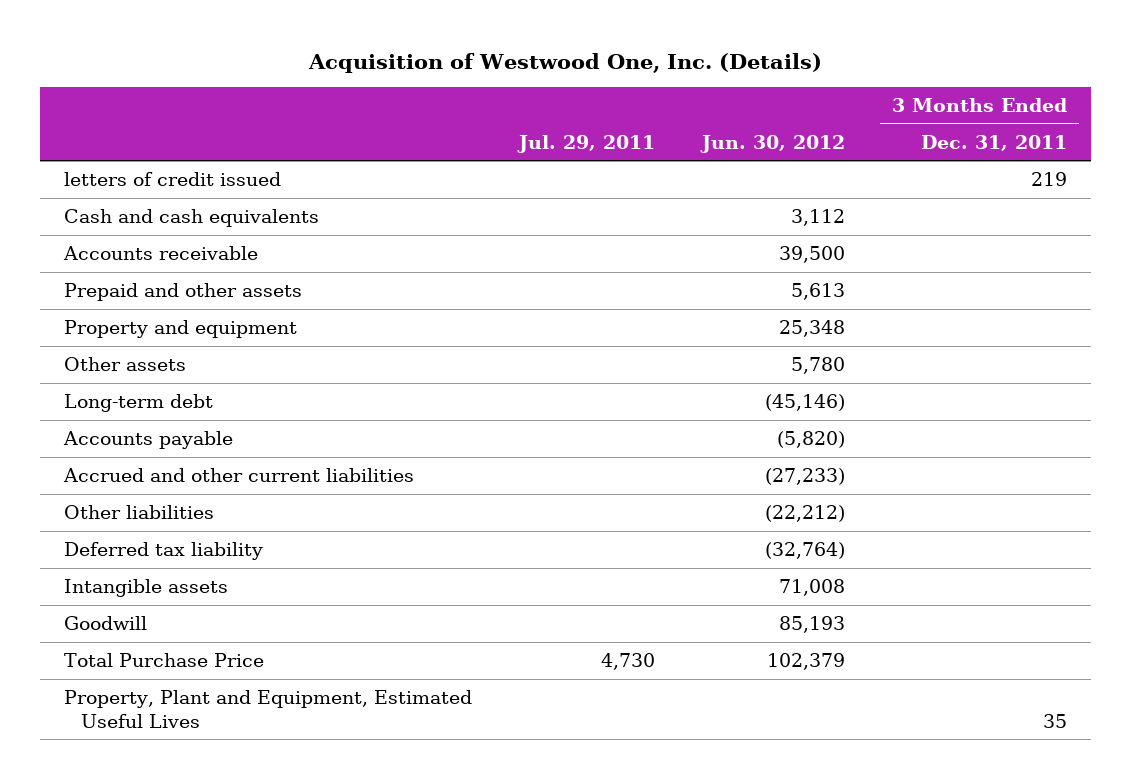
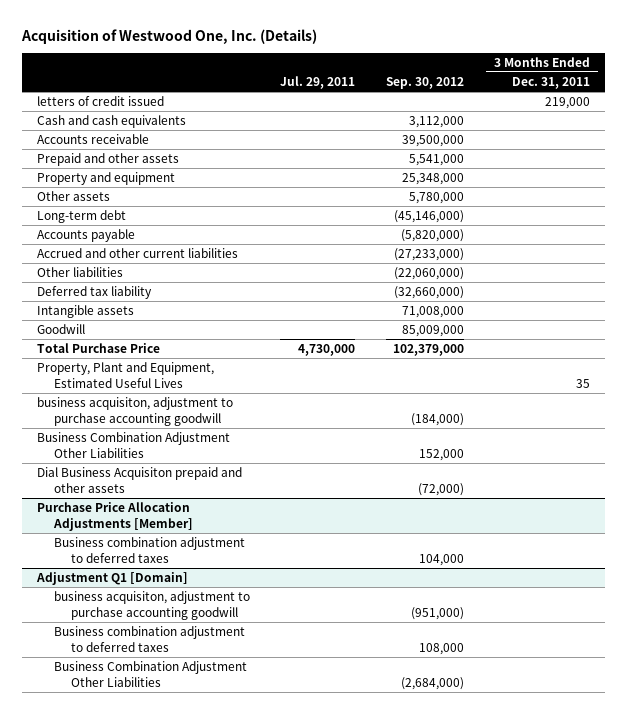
[699,134,845,153] Jun. 30, 2012 -> none
none -> [385,76,464,89] Sep. 30, 2012
[1031,171,1068,186] 219 -> [544,96,590,109] 219,000
[600,652,655,670] 4,730 -> [298,343,356,356] 4,730,000
none -> [37,396,234,426] business acquisiton, adjustment to purchase accounting goodwill
none -> [37,431,231,458] Business Combination Adjustment Other Liabilities
none -> [37,466,243,493] Dial Business Acquisiton prepaid and other assets
none -> [37,501,194,531] Purchase Price Allocation Adjustments [Member]
none -> [54,536,246,563] Business combination adjustment to deferred taxes
none -> [36,571,189,585] Adjustment Q1 [Domain]
none -> [54,590,251,620] business acquisiton, adjustment to purchase accounting goodwill
none -> [54,625,246,652] Business combination adjustment to deferred taxes
none -> [54,660,248,687] Business Combination Adjustment Other Liabilities

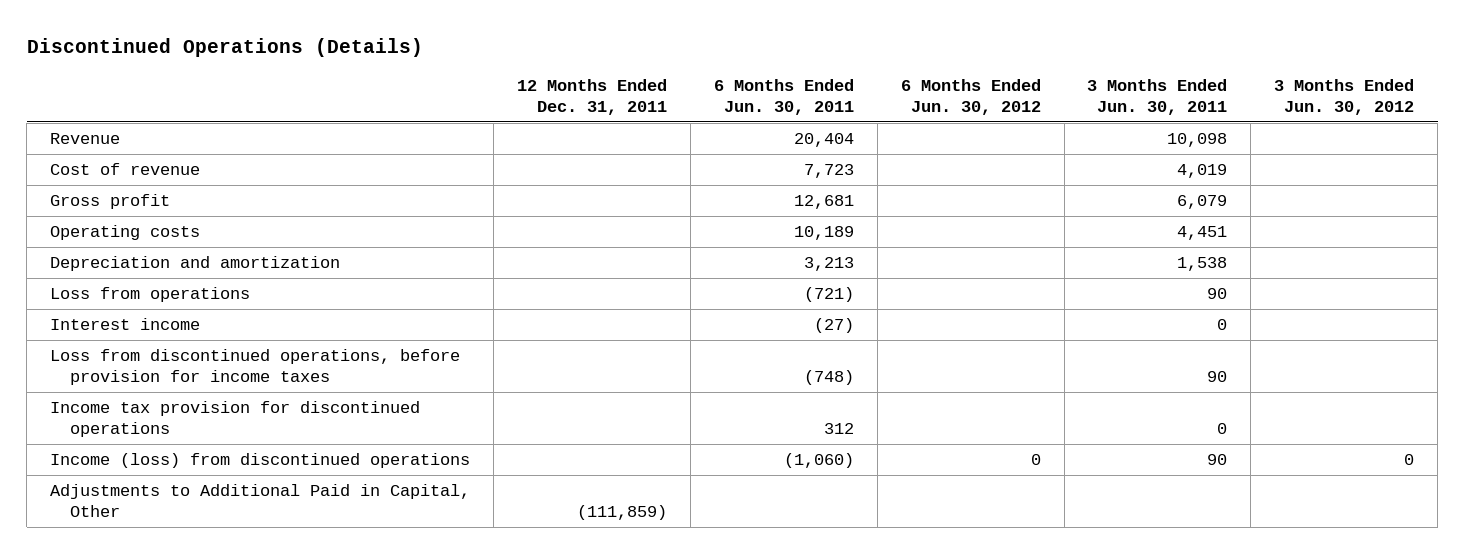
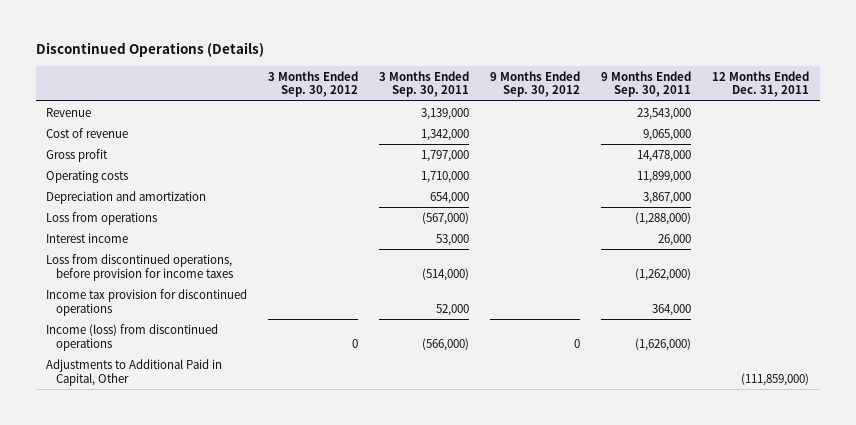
[713,79,854,115] 6 Months Ended Jun. 30, 2011 -> none
[900,79,1041,115] 6 Months Ended Jun. 30, 2012 -> none
[1087,79,1228,115] 3 Months Ended Jun. 30, 2011 -> none
[1274,79,1415,115] 3 Months Ended Jun. 30, 2012 -> none
none -> [268,70,359,98] 3 Months Ended Sep. 30, 2012
none -> [379,70,470,98] 3 Months Ended Sep. 30, 2011
none -> [490,70,581,98] 9 Months Ended Sep. 30, 2012
none -> [601,70,692,98] 9 Months Ended Sep. 30, 2011
[577,504,668,520] (111,859) -> [741,372,810,386] (111,859,000)

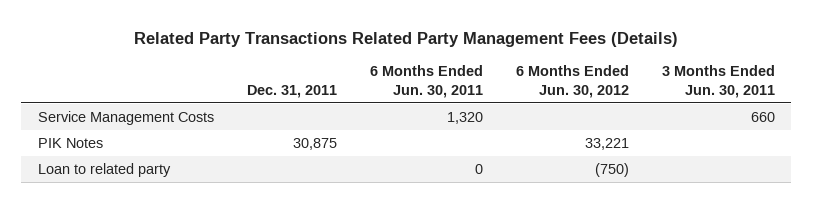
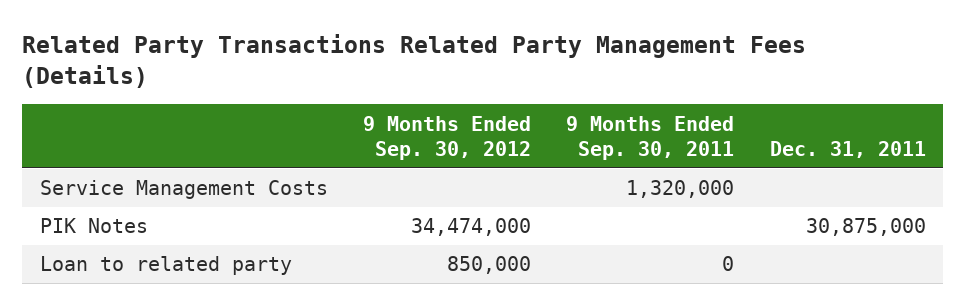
[369,65,483,99] 6 Months Ended Jun. 30, 2011 -> none
[515,65,629,99] 6 Months Ended Jun. 30, 2012 -> none
[661,65,775,99] 3 Months Ended Jun. 30, 2011 -> none
none -> [363,115,532,161] 9 Months Ended Sep. 30, 2012
none -> [566,115,735,161] 9 Months Ended Sep. 30, 2011
[292,137,337,150] 30,875 -> [805,218,926,237] 30,875,000

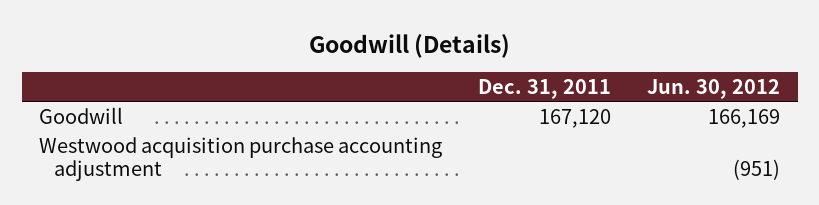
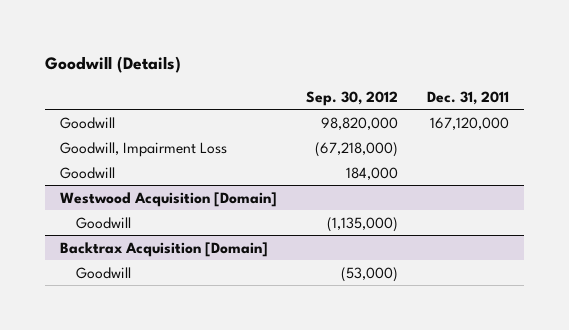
[646,79,780,100] Jun. 30, 2012 -> none
none -> [305,90,398,106] Sep. 30, 2012
[539,108,612,128] 167,120 -> [430,116,510,130] 167,120,000
none -> [59,141,227,157] Goodwill, Impairment Loss
[39,136,443,181] Westwood acquisition purchase accounting adjustment -> [59,166,115,179] Goodwill
none -> [59,191,277,207] Westwood Acquisition [Domain]
none -> [75,216,131,229] Goodwill
none -> [59,241,268,257] Backtrax Acquisition [Domain]
none -> [75,266,131,279] Goodwill

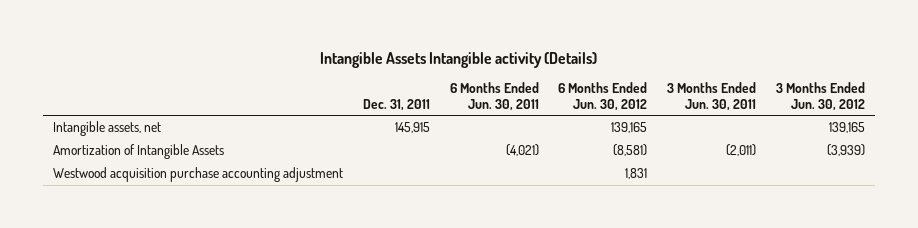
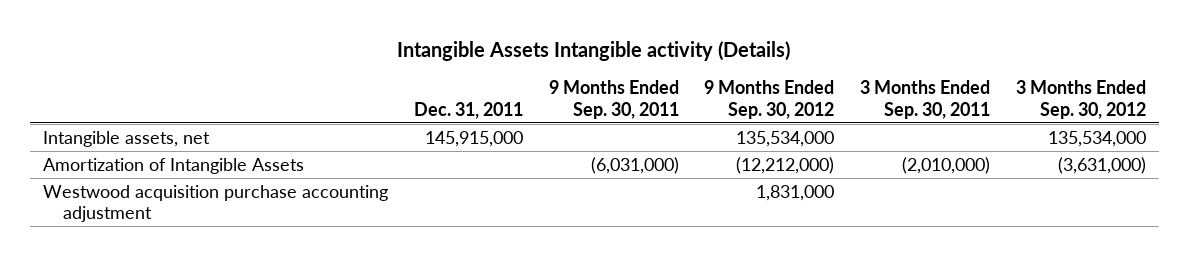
[449,82,539,111] 6 Months Ended Jun. 30, 2011 -> none
[558,82,648,111] 6 Months Ended Jun. 30, 2012 -> none
[667,82,757,111] 3 Months Ended Jun. 30, 2011 -> none
[775,82,865,111] 3 Months Ended Jun. 30, 2012 -> none
none -> [548,79,679,119] 9 Months Ended Sep. 30, 2011
none -> [704,79,835,119] 9 Months Ended Sep. 30, 2012
none -> [860,79,991,119] 3 Months Ended Sep. 30, 2011
none -> [1015,79,1146,119] 3 Months Ended Sep. 30, 2012
[394,122,430,134] 145,915 -> [424,130,523,147] 145,915,000

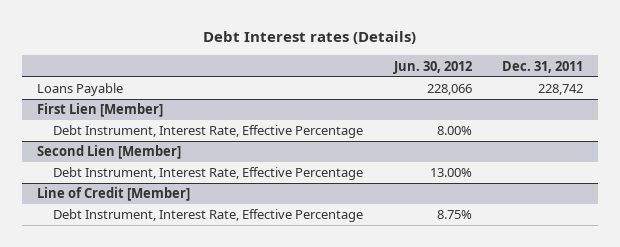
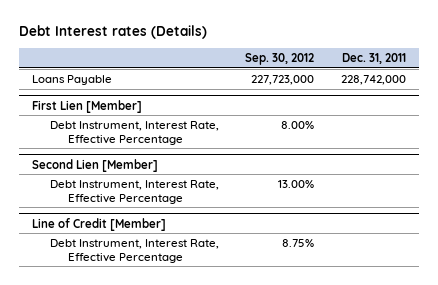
[392,60,472,74] Jun. 30, 2012 -> none
none -> [245,52,315,65] Sep. 30, 2012
[537,84,583,96] 228,742 -> [340,74,406,85] 228,742,000

